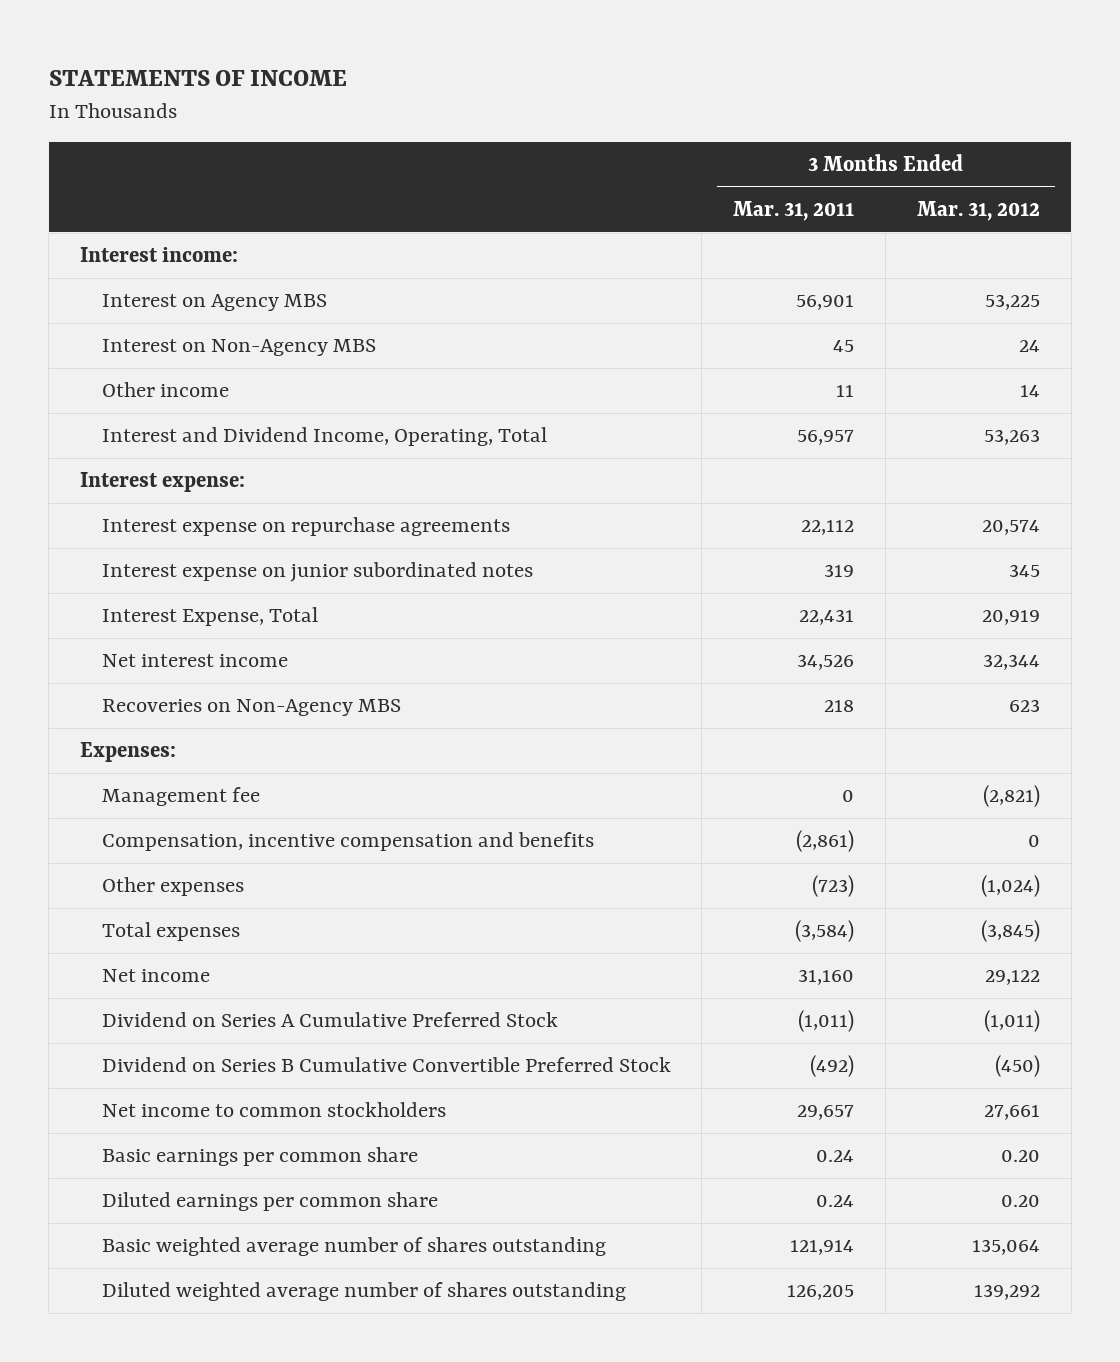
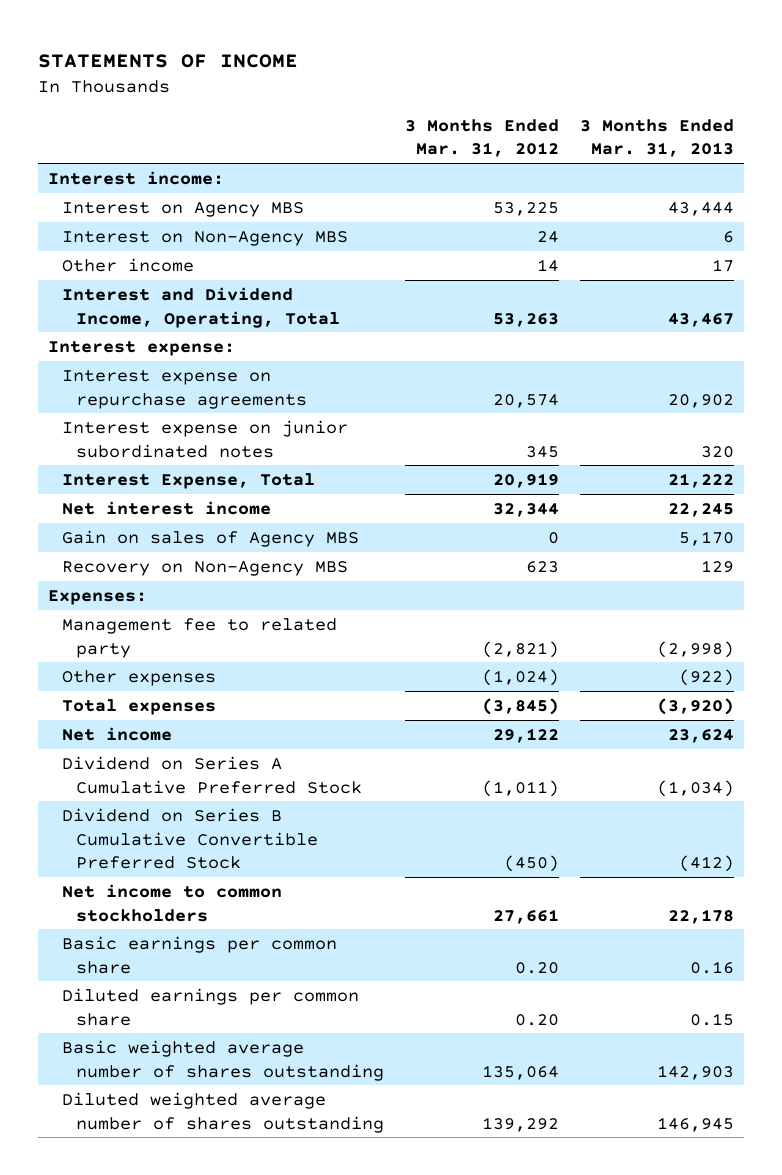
[733,201,855,222] Mar. 31, 2011 -> none
none -> [579,118,734,158] 3 Months Ended Mar. 31, 2013
none -> [61,529,359,547] Gain on sales of Agency MBS
[101,699,401,717] Recoveries on Non-Agency MBS -> [61,560,348,576] Recovery on Non-Agency MBS
[101,832,594,852] Compensation, incentive compensation and benefits -> none
[101,787,260,807] Management fee -> [61,617,337,658] Management fee to related party

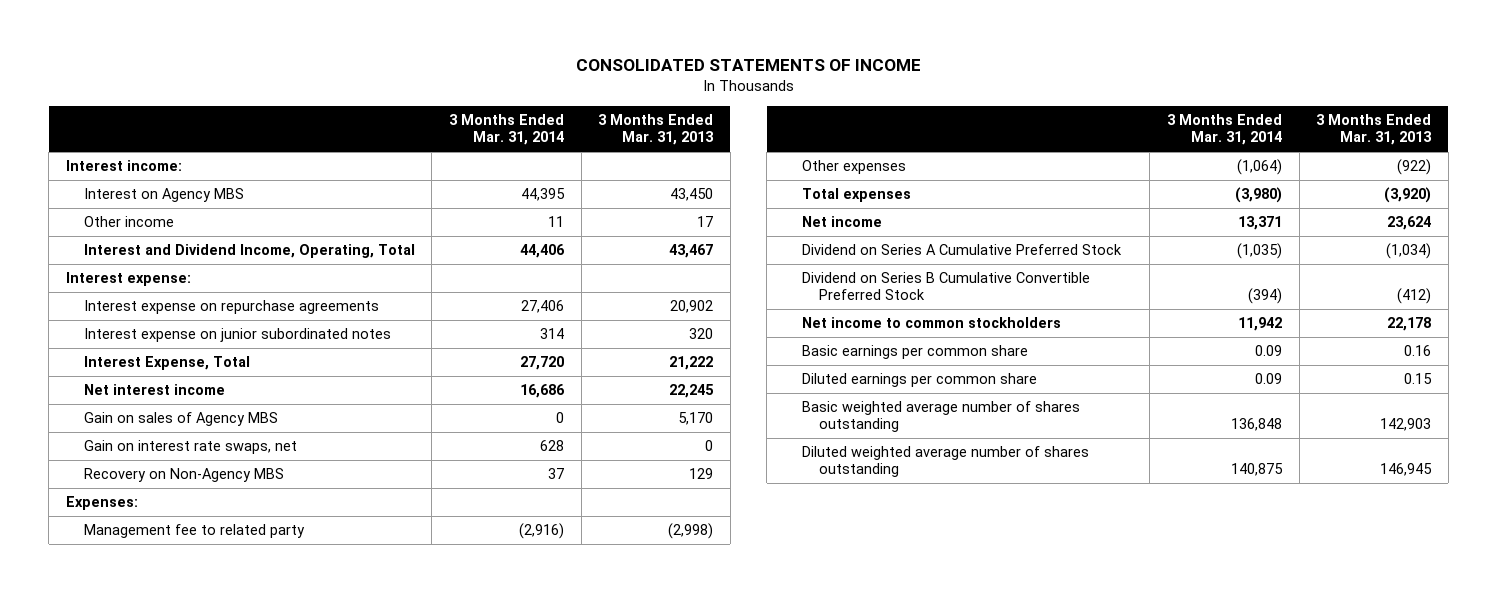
[37,53,298,68] STATEMENTS OF INCOME -> [575,59,921,72] CONSOLIDATED STATEMENTS OF INCOME
[404,118,559,158] 3 Months Ended Mar. 31, 2012 -> none
none -> [448,114,564,146] 3 Months Ended Mar. 31, 2014
[61,230,348,246] Interest on Non-Agency MBS -> none
[667,201,734,216] 43,444 -> [670,188,714,202] 43,450
none -> [83,440,297,455] Gain on interest rate swaps, net

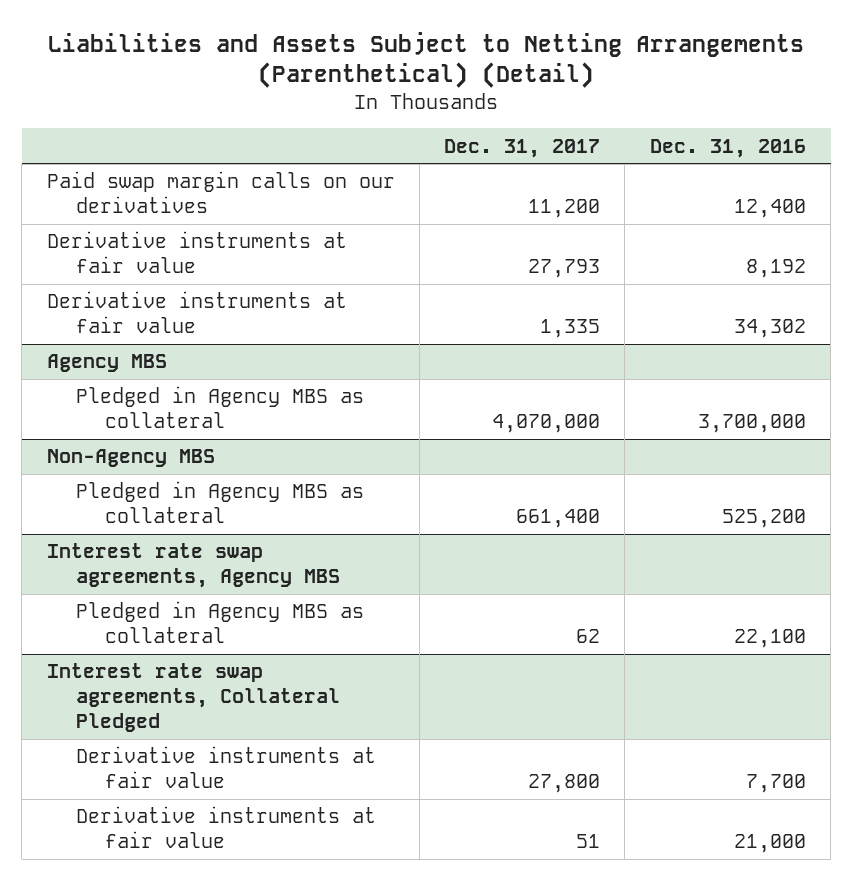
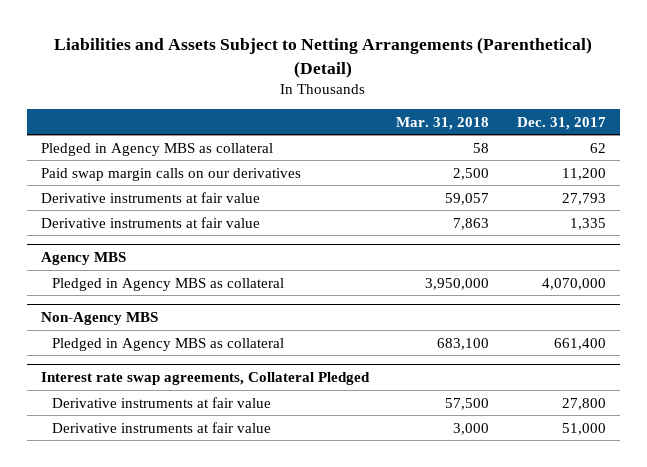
[649,138,806,158] Dec. 31, 2016 -> none
none -> [396,116,490,130] Mar. 31, 2018
none -> [40,142,273,156] Pledged in Agency MBS as collateral
[46,543,340,589] Interest rate swap agreements, Agency MBS -> none
[75,601,364,644] Pledged in Agency MBS as collateral -> none
[576,834,601,849] 51 -> [562,422,607,435] 51,000

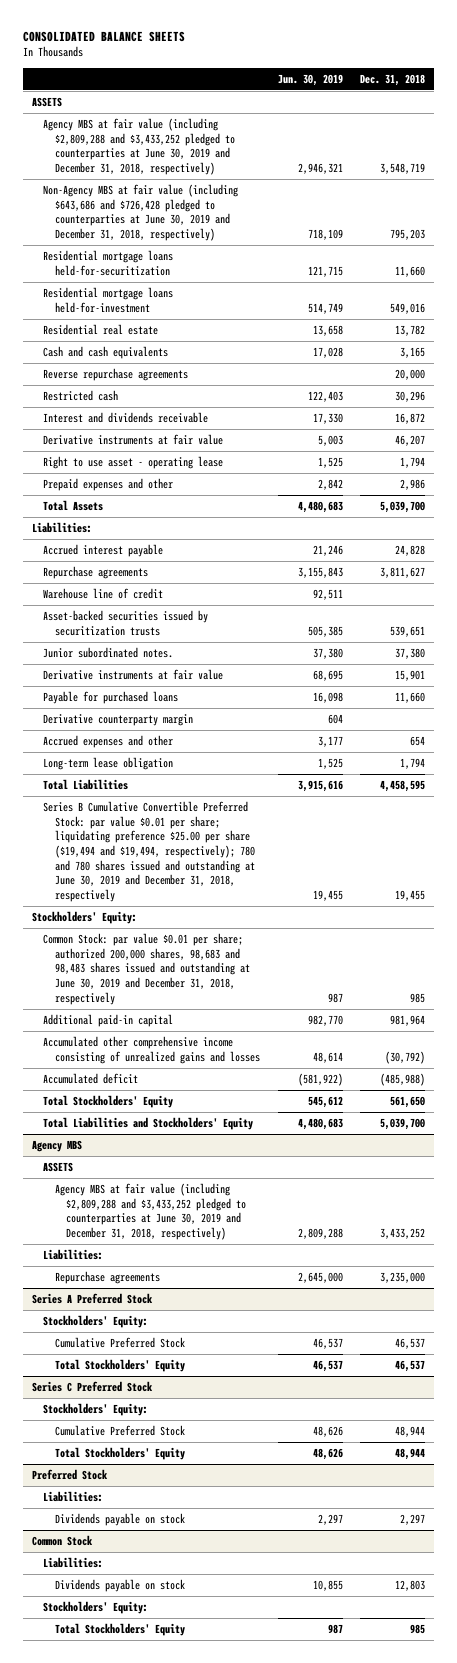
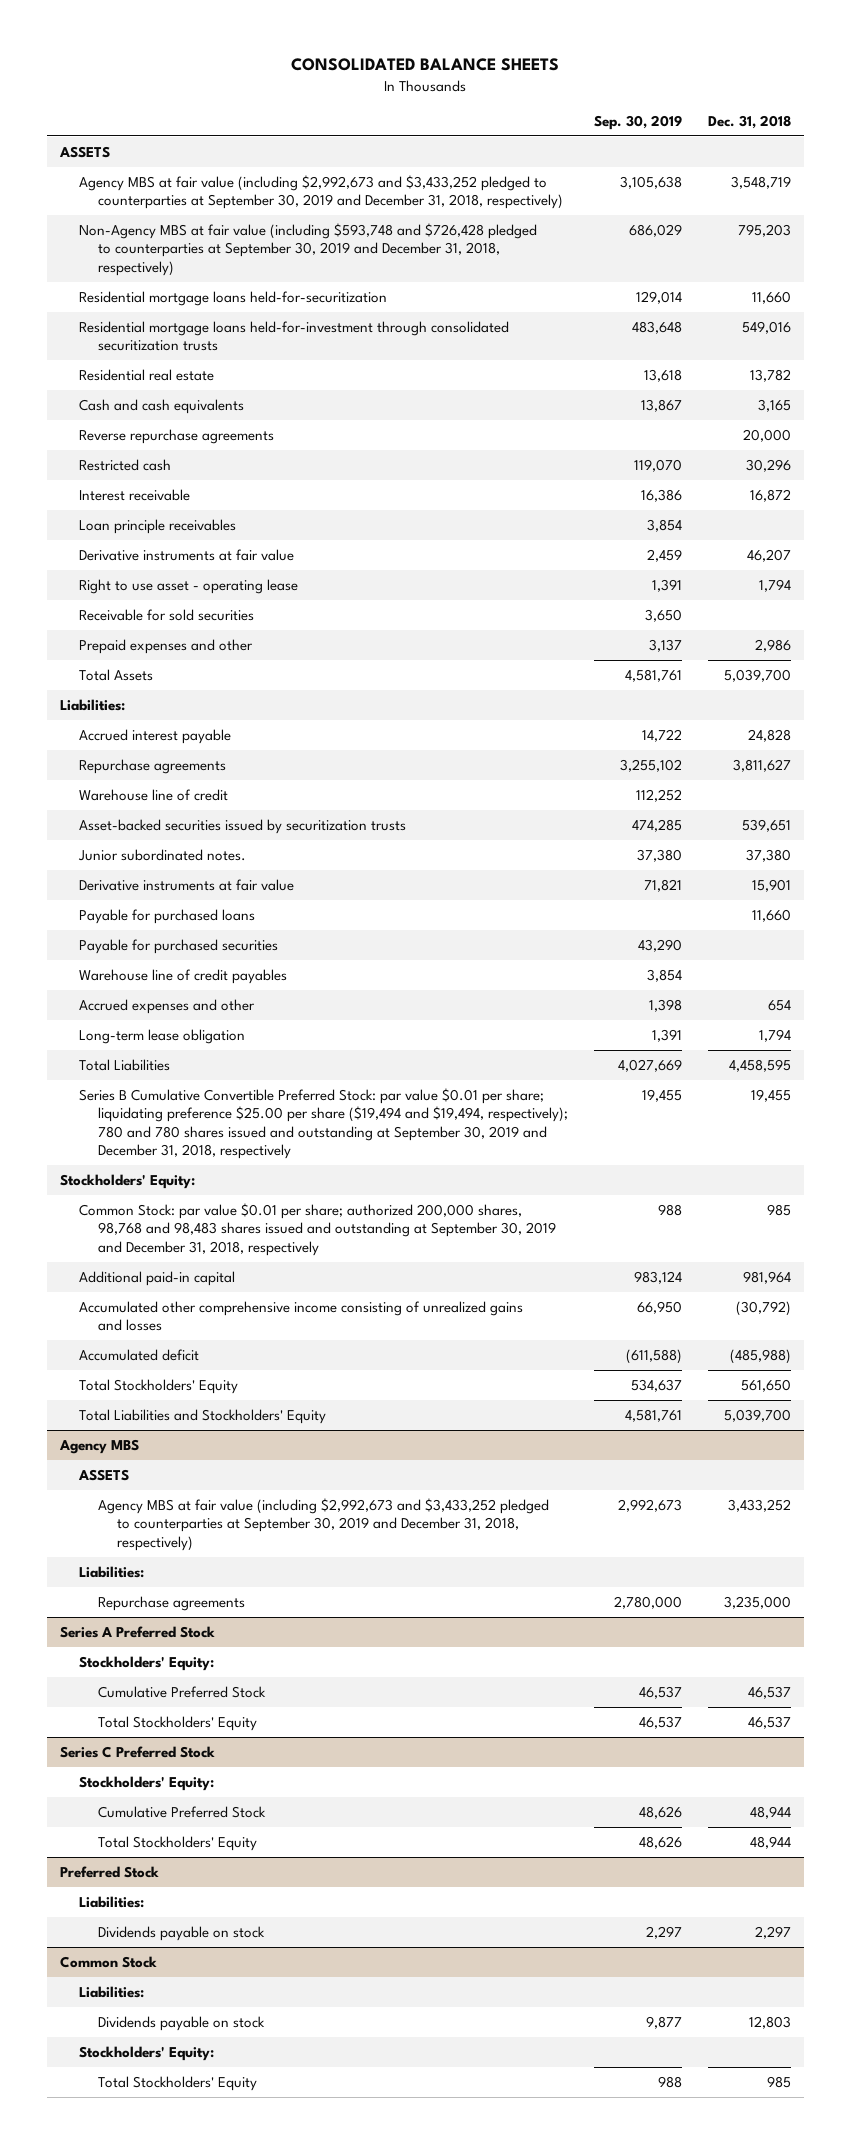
[277,73,343,86] Jun. 30, 2019 -> none
none -> [593,115,682,131] Sep. 30, 2019
[43,118,235,176] Agency MBS at fair value (including $2,809,288 and $3,433,252 pledged to counterparties at June 30, 2019 and December 31, 2018, respectively) -> [78,175,563,210] Agency MBS at fair value (including $2,992,673 and $3,433,252 pledged to counterparties at September 30, 2019 and December 31, 2018, respectively)
[43,184,239,242] Non-Agency MBS at fair value (including $643,686 and $726,428 pledged to counterparties at June 30, 2019 and December 31, 2018, respectively) -> [78,223,537,276] Non-Agency MBS at fair value (including $593,748 and $726,428 pledged to counterparties at September 30, 2019 and December 31, 2018, respectively)
[43,287,174,313] Residential mortgage loans held-for-investment -> [78,321,509,352] Residential mortgage loans held-for-investment through consolidated securitization trusts
[43,412,209,424] Interest and dividends receivable -> [78,489,190,502] Interest receivable
none -> [78,519,236,535] Loan principle receivables
none -> [78,609,254,622] Receivable for sold securities
[43,714,194,727] Derivative counterparty margin -> [78,939,278,955] Payable for purchased securities
none -> [78,969,287,985] Warehouse line of credit payables
[43,801,255,902] Series B Cumulative Convertible Preferred Stock: par value $0.01 per share; liquidating preference $25.00 per share ($19,494 and $19,494, respectively); 780 and 780 shares issued and outstanding at June 30, 2019 and December 31, 2018, respectively -> [78,1088,568,1159] Series B Cumulative Convertible Preferred Stock: par value $0.01 per share; liquidating preference $25.00 per share ($19,494 and $19,494, respectively); 780 and 780 shares issued and outstanding at September 30, 2019 and December 31, 2018, respectively
[43,933,250,1005] Common Stock: par value $0.01 per share; authorized 200,000 shares, 98,683 and 98,483 shares issued and outstanding at June 30, 2019 and December 31, 2018, respectively -> [78,1203,556,1256] Common Stock: par value $0.01 per share; authorized 200,000 shares, 98,768 and 98,483 shares issued and outstanding at September 30, 2019 and December 31, 2018, respectively
[54,1183,247,1241] Agency MBS at fair value (including $2,809,288 and $3,433,252 pledged to counterparties at June 30, 2019 and December 31, 2018, respectively) -> [97,1498,549,1551] Agency MBS at fair value (including $2,992,673 and $3,433,252 pledged to counterparties at September 30, 2019 and December 31, 2018, respectively)

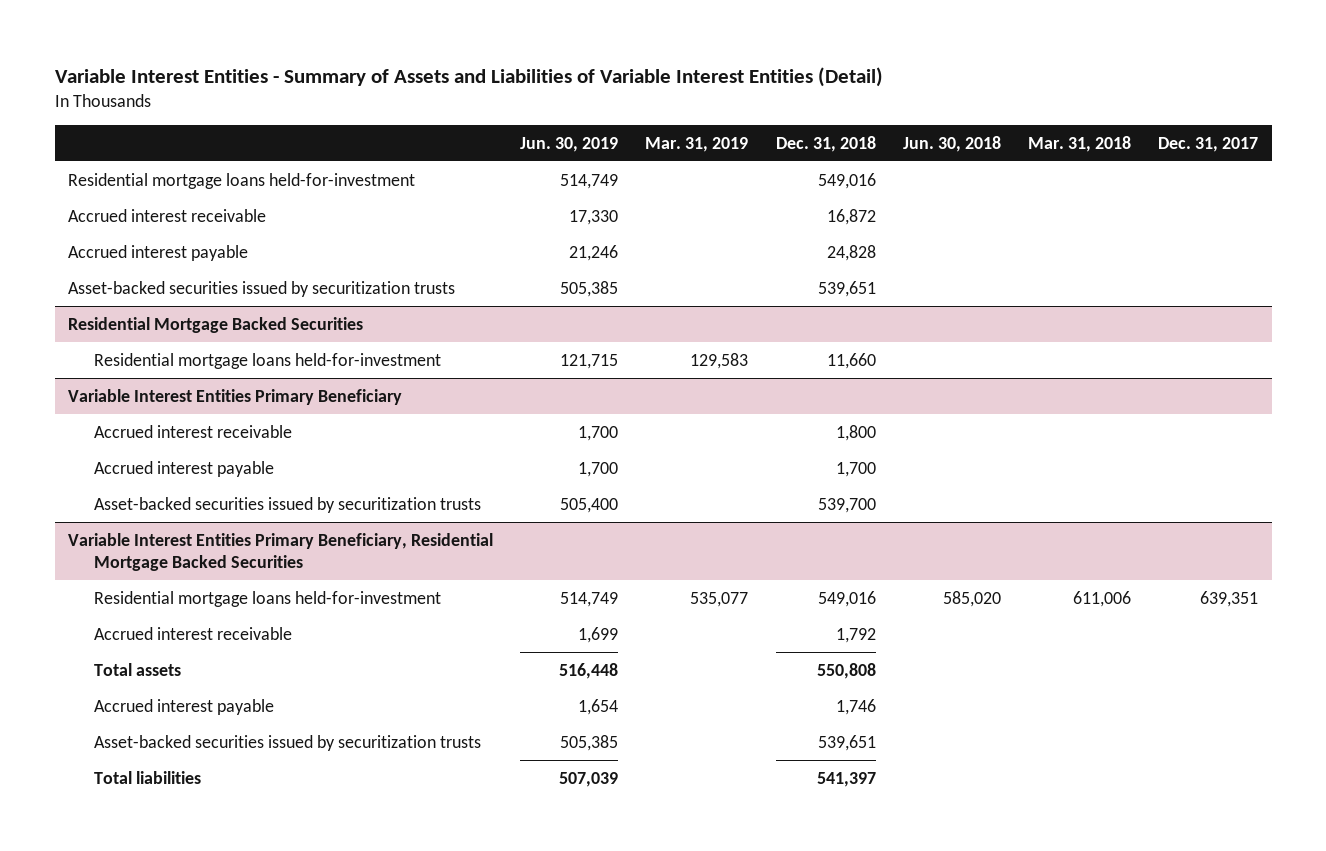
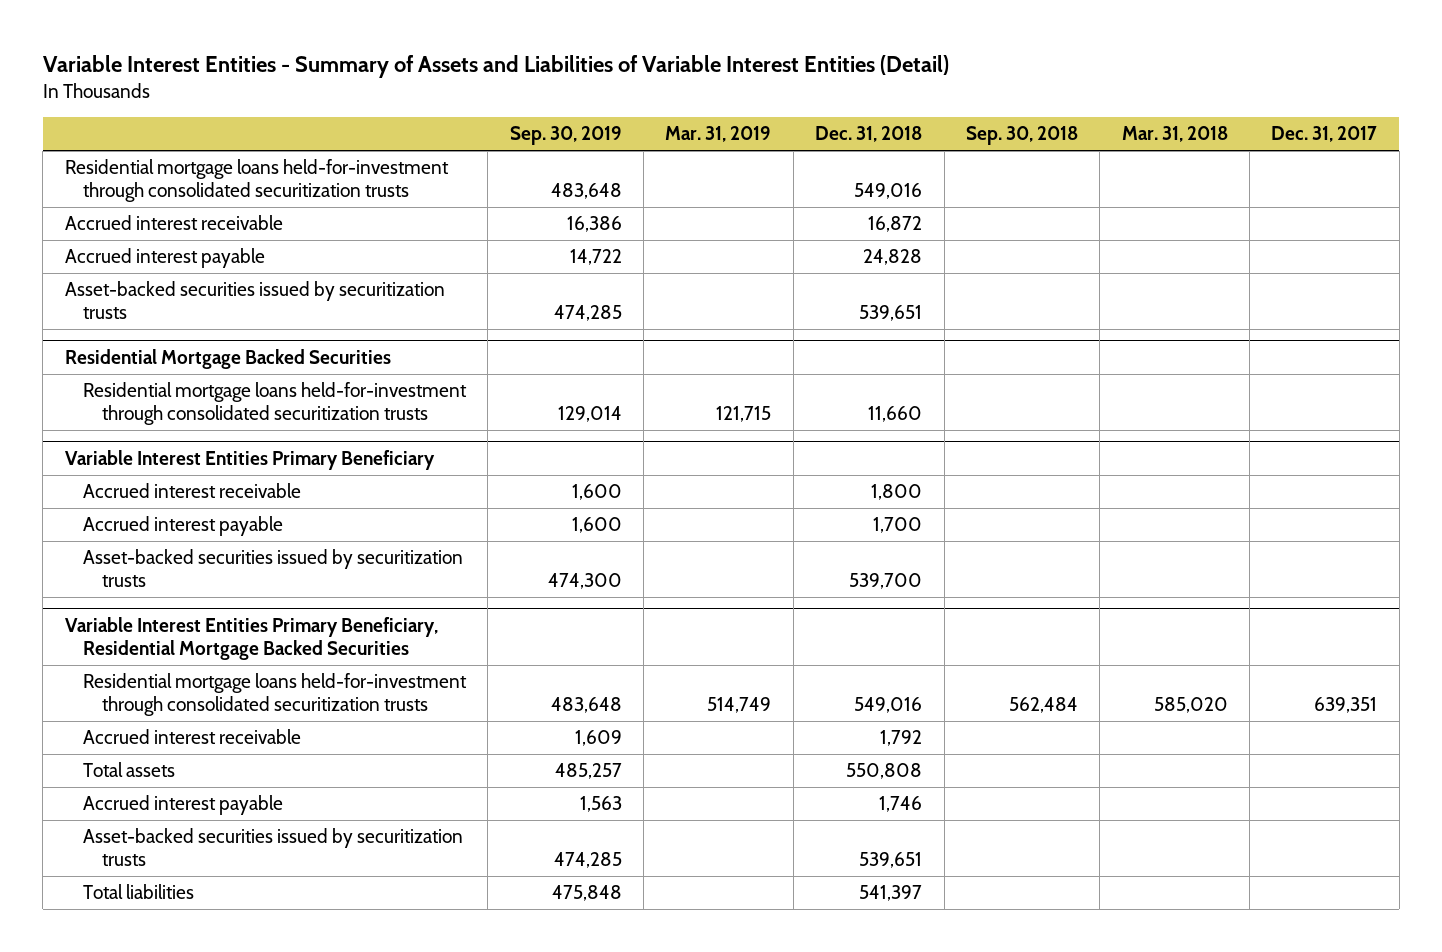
[520,136,619,152] Jun. 30, 2019 -> none
[902,135,1001,152] Jun. 30, 2018 -> none
none -> [509,126,622,146] Sep. 30, 2019
none -> [965,126,1078,146] Sep. 30, 2018
[68,172,416,189] Residential mortgage loans held-for-investment -> [64,159,449,203] Residential mortgage loans held-for-investment through consolidated securitization trusts
[94,352,442,369] Residential mortgage loans held-for-investment -> [83,382,468,426] Residential mortgage loans held-for-investment through consolidated securitization trusts
[690,352,749,369] 129,583 -> [716,406,772,423] 121,715
[94,590,442,607] Residential mortgage loans held-for-investment -> [83,673,468,717] Residential mortgage loans held-for-investment through consolidated securitization trusts
[690,591,749,607] 535,077 -> [707,697,772,714] 514,749
[1072,590,1131,607] 611,006 -> [1153,697,1228,714] 585,020

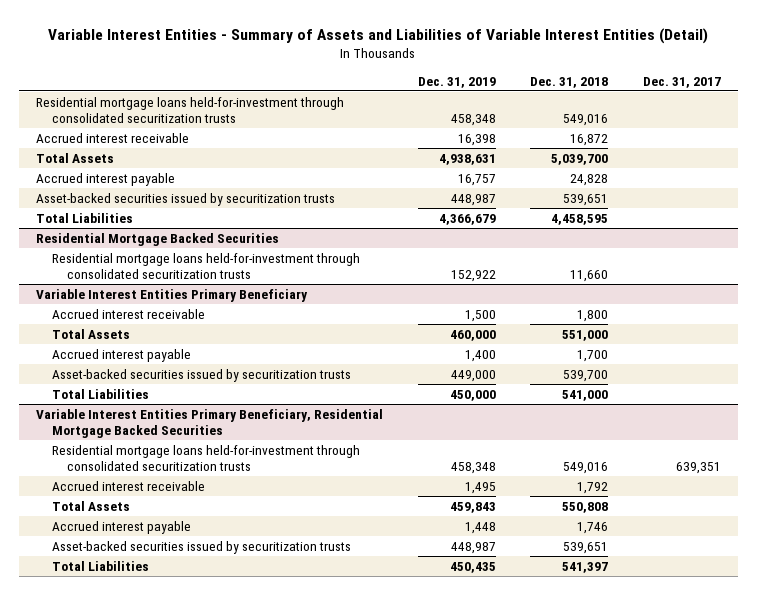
[509,126,622,146] Sep. 30, 2019 -> none
[665,126,772,143] Mar. 31, 2019 -> none
[965,126,1078,146] Sep. 30, 2018 -> none
[1121,126,1228,143] Mar. 31, 2018 -> none
none -> [417,76,496,88] Dec. 31, 2019
none -> [35,152,114,163] Total Assets
none -> [35,212,133,223] Total Liabilities
none -> [51,328,130,339] Total Assets
none -> [51,388,149,399] Total Liabilities
[83,762,176,778] Total assets -> [51,500,130,511] Total Assets
[83,884,195,900] Total liabilities -> [51,560,149,571] Total Liabilities

